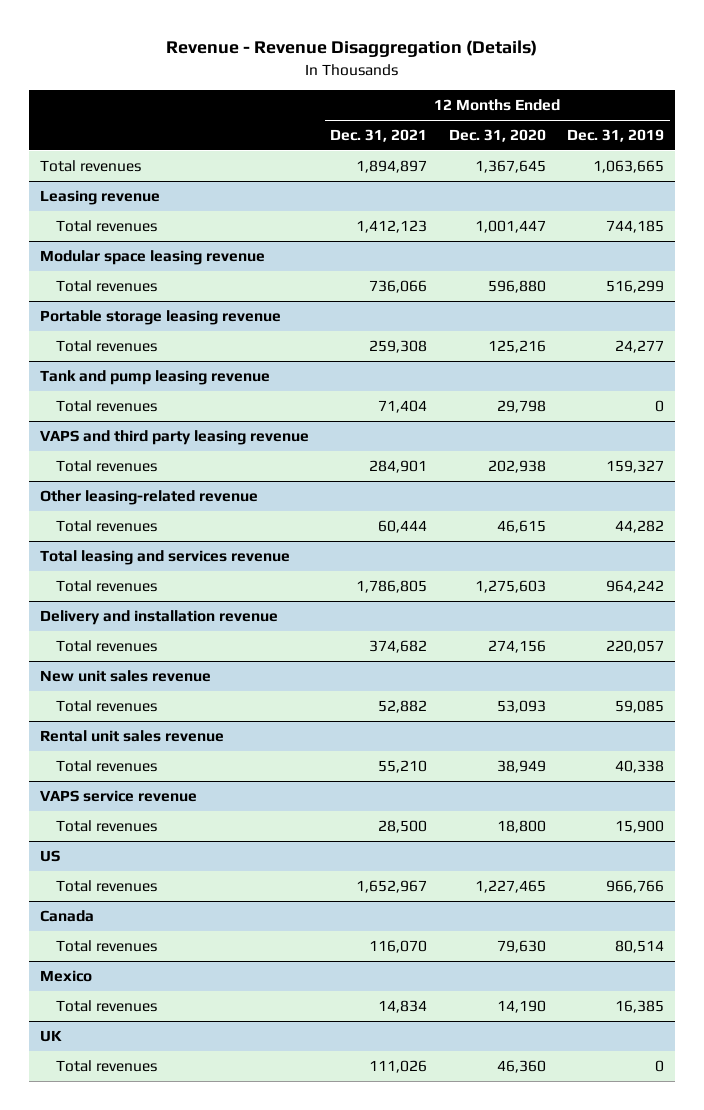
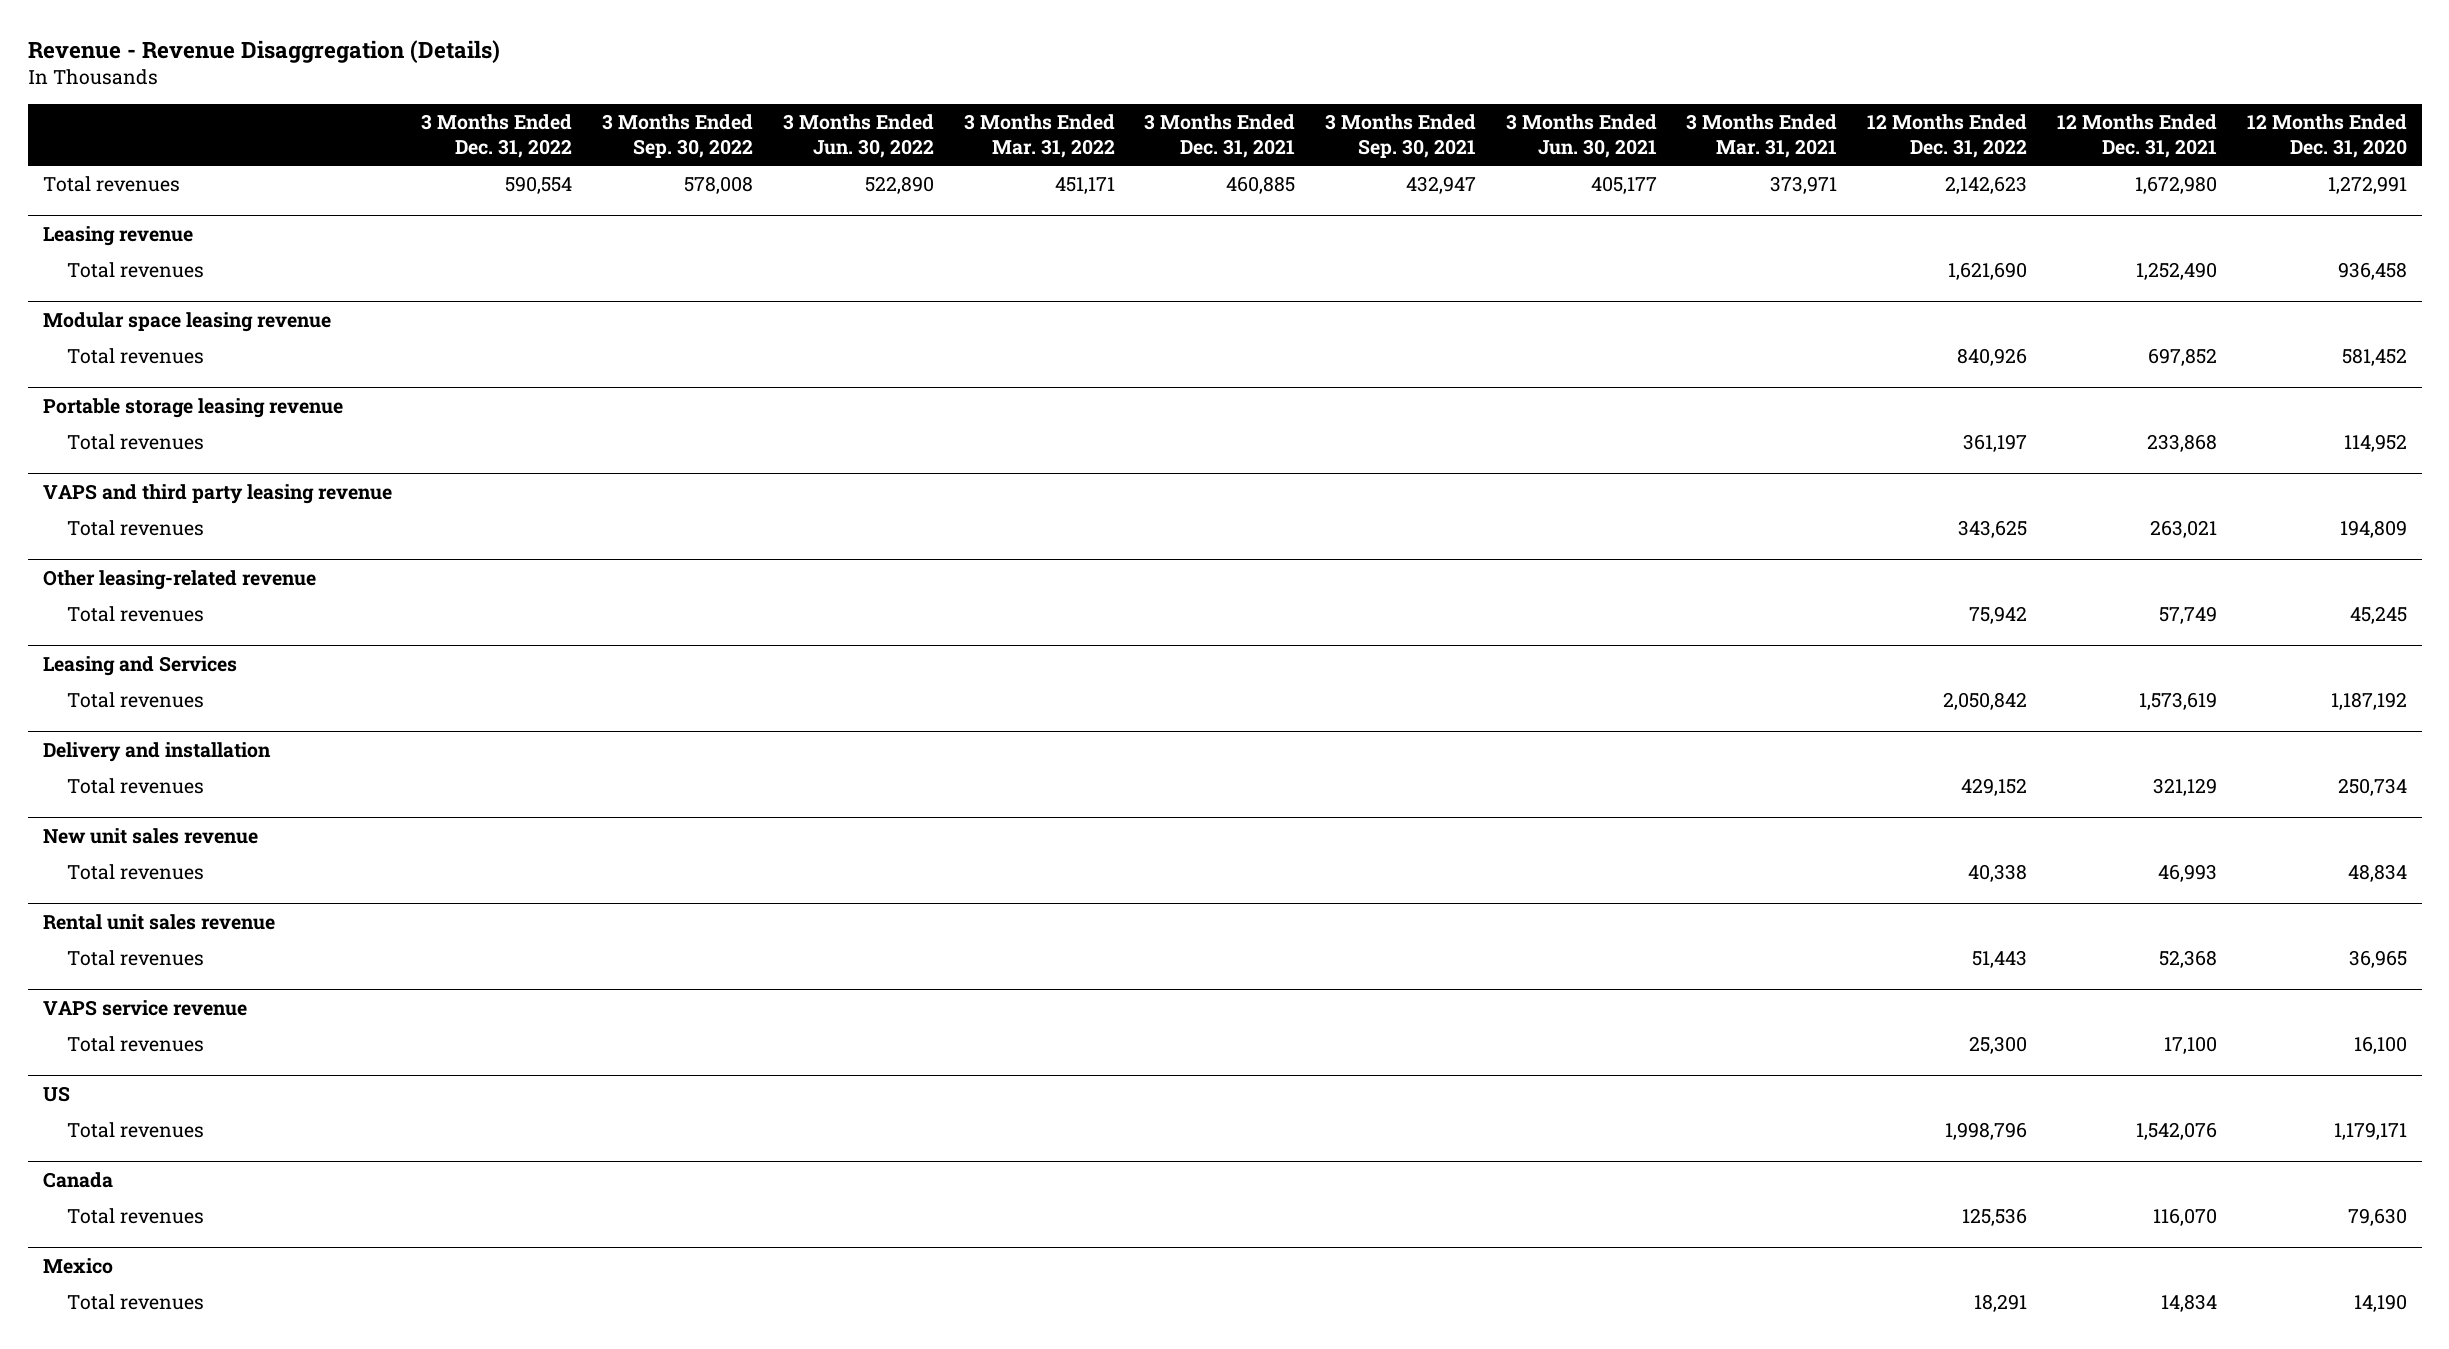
[567,129,665,143] Dec. 31, 2019 -> none
none -> [421,113,573,159] 3 Months Ended Dec. 31, 2022
none -> [602,113,754,159] 3 Months Ended Sep. 30, 2022
none -> [782,113,934,159] 3 Months Ended Jun. 30, 2022
none -> [963,113,1115,159] 3 Months Ended Mar. 31, 2022
none -> [1144,113,1296,159] 3 Months Ended Dec. 31, 2021
none -> [1325,113,1477,159] 3 Months Ended Sep. 30, 2021
none -> [1505,113,1657,159] 3 Months Ended Jun. 30, 2021
none -> [1686,113,1838,159] 3 Months Ended Mar. 31, 2021
none -> [1867,113,2028,159] 12 Months Ended Dec. 31, 2022
[356,160,428,174] 1,894,897 -> [2134,176,2217,195] 1,672,980
[474,160,546,174] 1,367,645 -> [2327,176,2407,195] 1,272,991
[356,220,428,234] 1,412,123 -> [2135,262,2217,281] 1,252,490
[474,220,546,234] 1,001,447 -> [2337,262,2407,281] 936,458
[369,280,428,294] 736,066 -> [2147,348,2217,367] 697,852
[487,280,546,294] 596,880 -> [2341,348,2407,367] 581,452
[39,370,270,386] Tank and pump leasing revenue -> none
[56,400,158,413] Total revenues -> none
[369,340,428,354] 259,308 -> [2146,434,2217,453] 233,868
[487,340,546,354] 125,216 -> [2343,434,2407,453] 114,952
[369,460,428,474] 284,901 -> [2149,520,2217,539] 263,021
[487,460,546,474] 202,938 -> [2339,520,2407,539] 194,809
[378,520,428,534] 60,444 -> [2158,606,2217,625] 57,749
[496,520,546,534] 46,615 -> [2349,606,2407,625] 45,245
[39,550,290,566] Total leasing and services revenue -> [42,655,237,676] Leasing and Services
[356,580,428,594] 1,786,805 -> [2138,692,2217,711] 1,573,619
[474,580,546,594] 1,275,603 -> [2330,692,2407,711] 1,187,192
[39,610,278,626] Delivery and installation revenue -> [42,741,271,762] Delivery and installation
[369,640,428,654] 374,682 -> [2152,778,2217,797] 321,129
[487,640,546,654] 274,156 -> [2337,778,2407,797] 250,734
[378,700,428,714] 52,882 -> [2157,864,2217,883] 46,993
[496,700,546,714] 53,093 -> [2347,864,2407,883] 48,834
[378,760,428,774] 55,210 -> [2158,950,2217,969] 52,368
[496,760,546,774] 38,949 -> [2348,950,2407,969] 36,965
[378,820,428,834] 28,500 -> [2163,1036,2217,1055] 17,100
[496,820,546,834] 18,800 -> [2353,1036,2407,1055] 16,100
[356,880,428,894] 1,652,967 -> [2135,1122,2217,1141] 1,542,076
[474,880,546,894] 1,227,465 -> [2333,1122,2407,1141] 1,179,171
[39,1030,62,1043] UK -> none
[56,1060,158,1073] Total revenues -> none

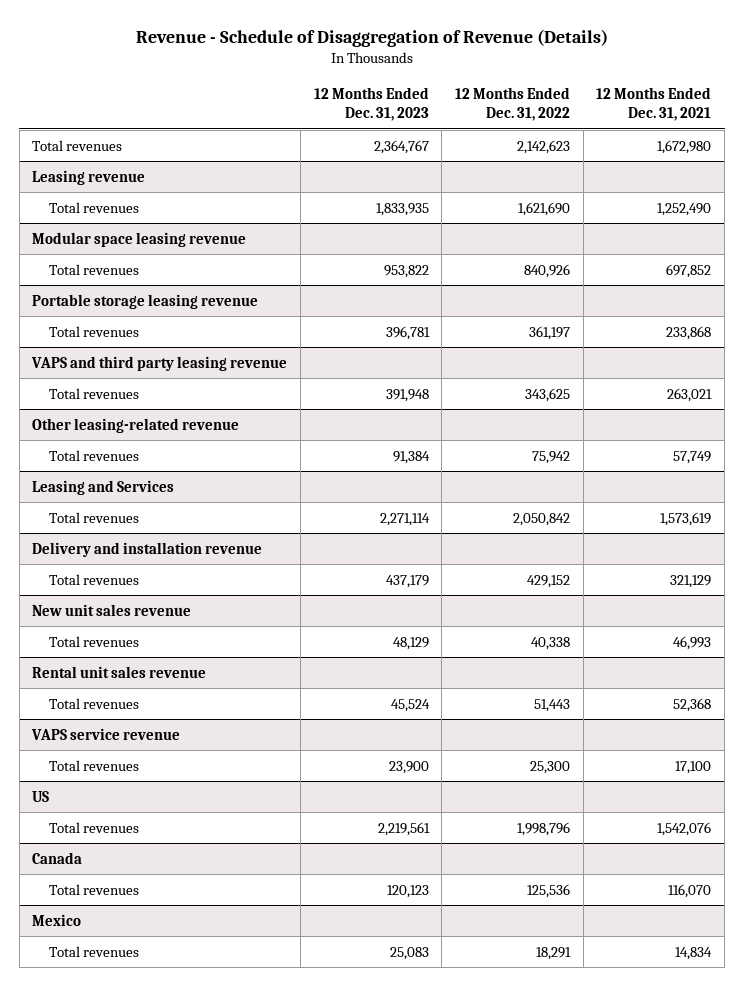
[27,40,500,64] Revenue - Revenue Disaggregation (Details) -> [135,28,608,47] Revenue - Schedule of Disaggregation of Revenue (Details)
[421,113,573,159] 3 Months Ended Dec. 31, 2022 -> none
[602,113,754,159] 3 Months Ended Sep. 30, 2022 -> none
[782,113,934,159] 3 Months Ended Jun. 30, 2022 -> none
[963,113,1115,159] 3 Months Ended Mar. 31, 2022 -> none
[1144,113,1296,159] 3 Months Ended Dec. 31, 2021 -> none
[1325,113,1477,159] 3 Months Ended Sep. 30, 2021 -> none
[1505,113,1657,159] 3 Months Ended Jun. 30, 2021 -> none
[1686,113,1838,159] 3 Months Ended Mar. 31, 2021 -> none
[2246,113,2407,159] 12 Months Ended Dec. 31, 2020 -> none
none -> [313,87,429,122] 12 Months Ended Dec. 31, 2023
[42,741,271,762] Delivery and installation -> [32,541,263,557] Delivery and installation revenue

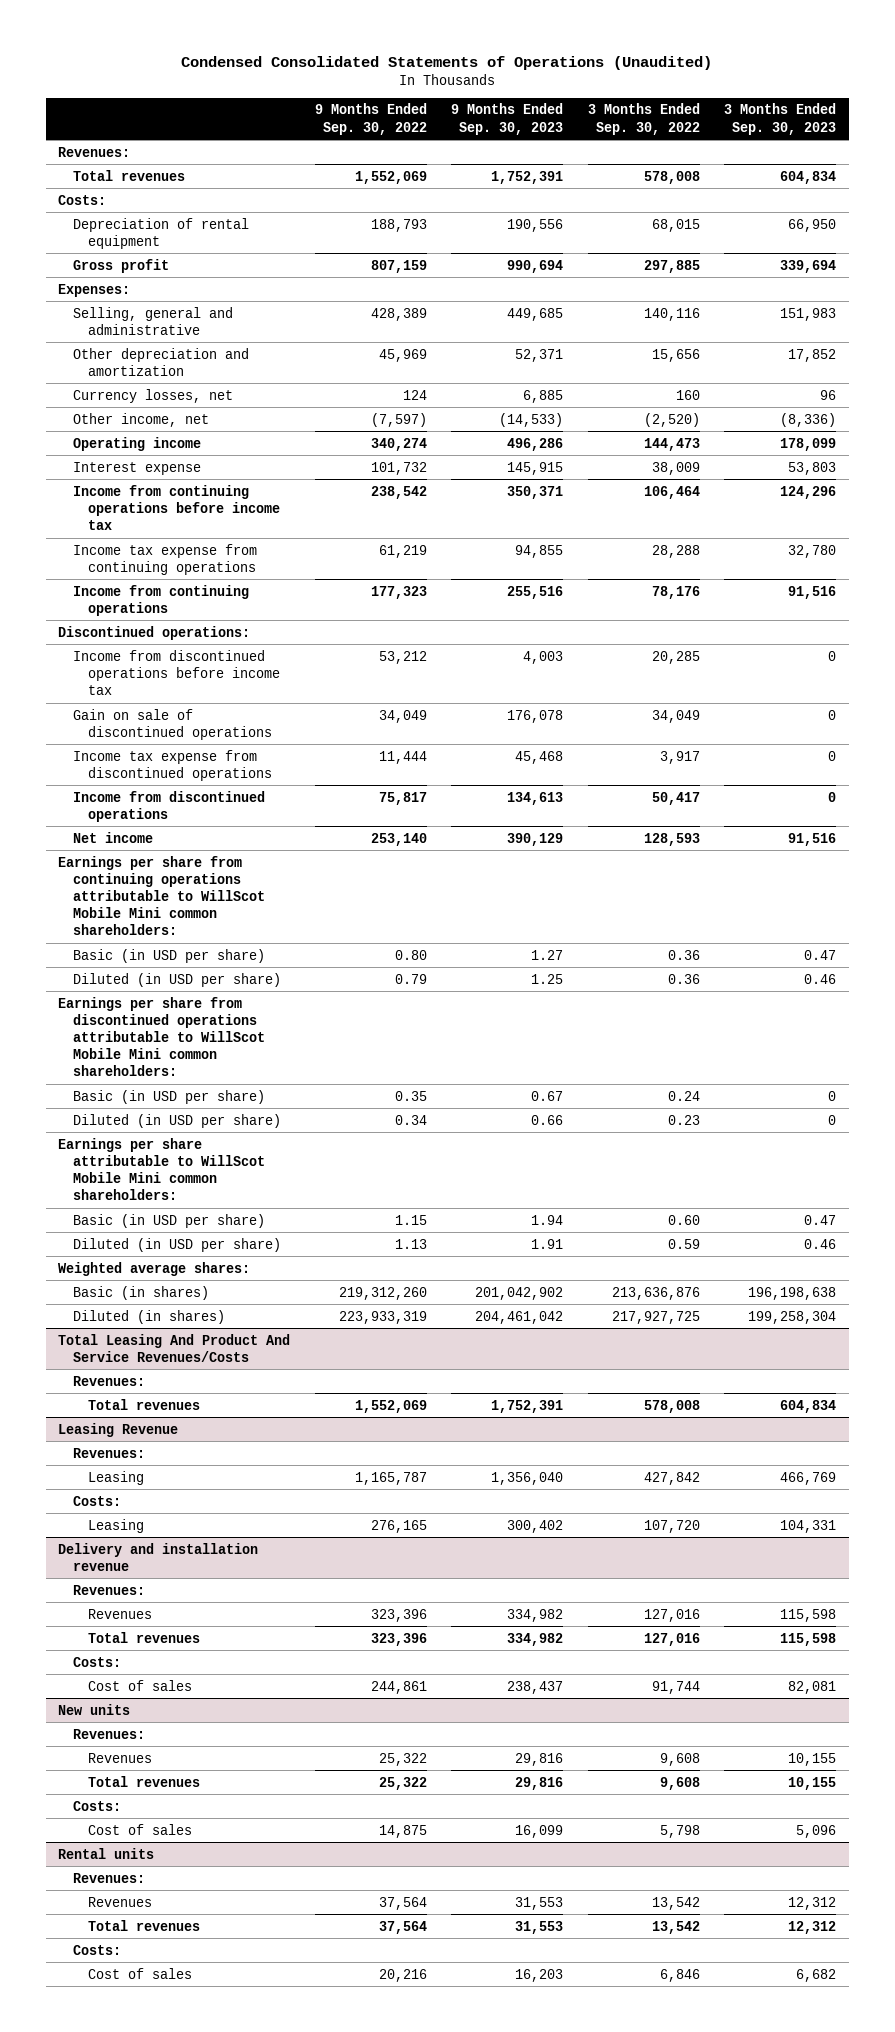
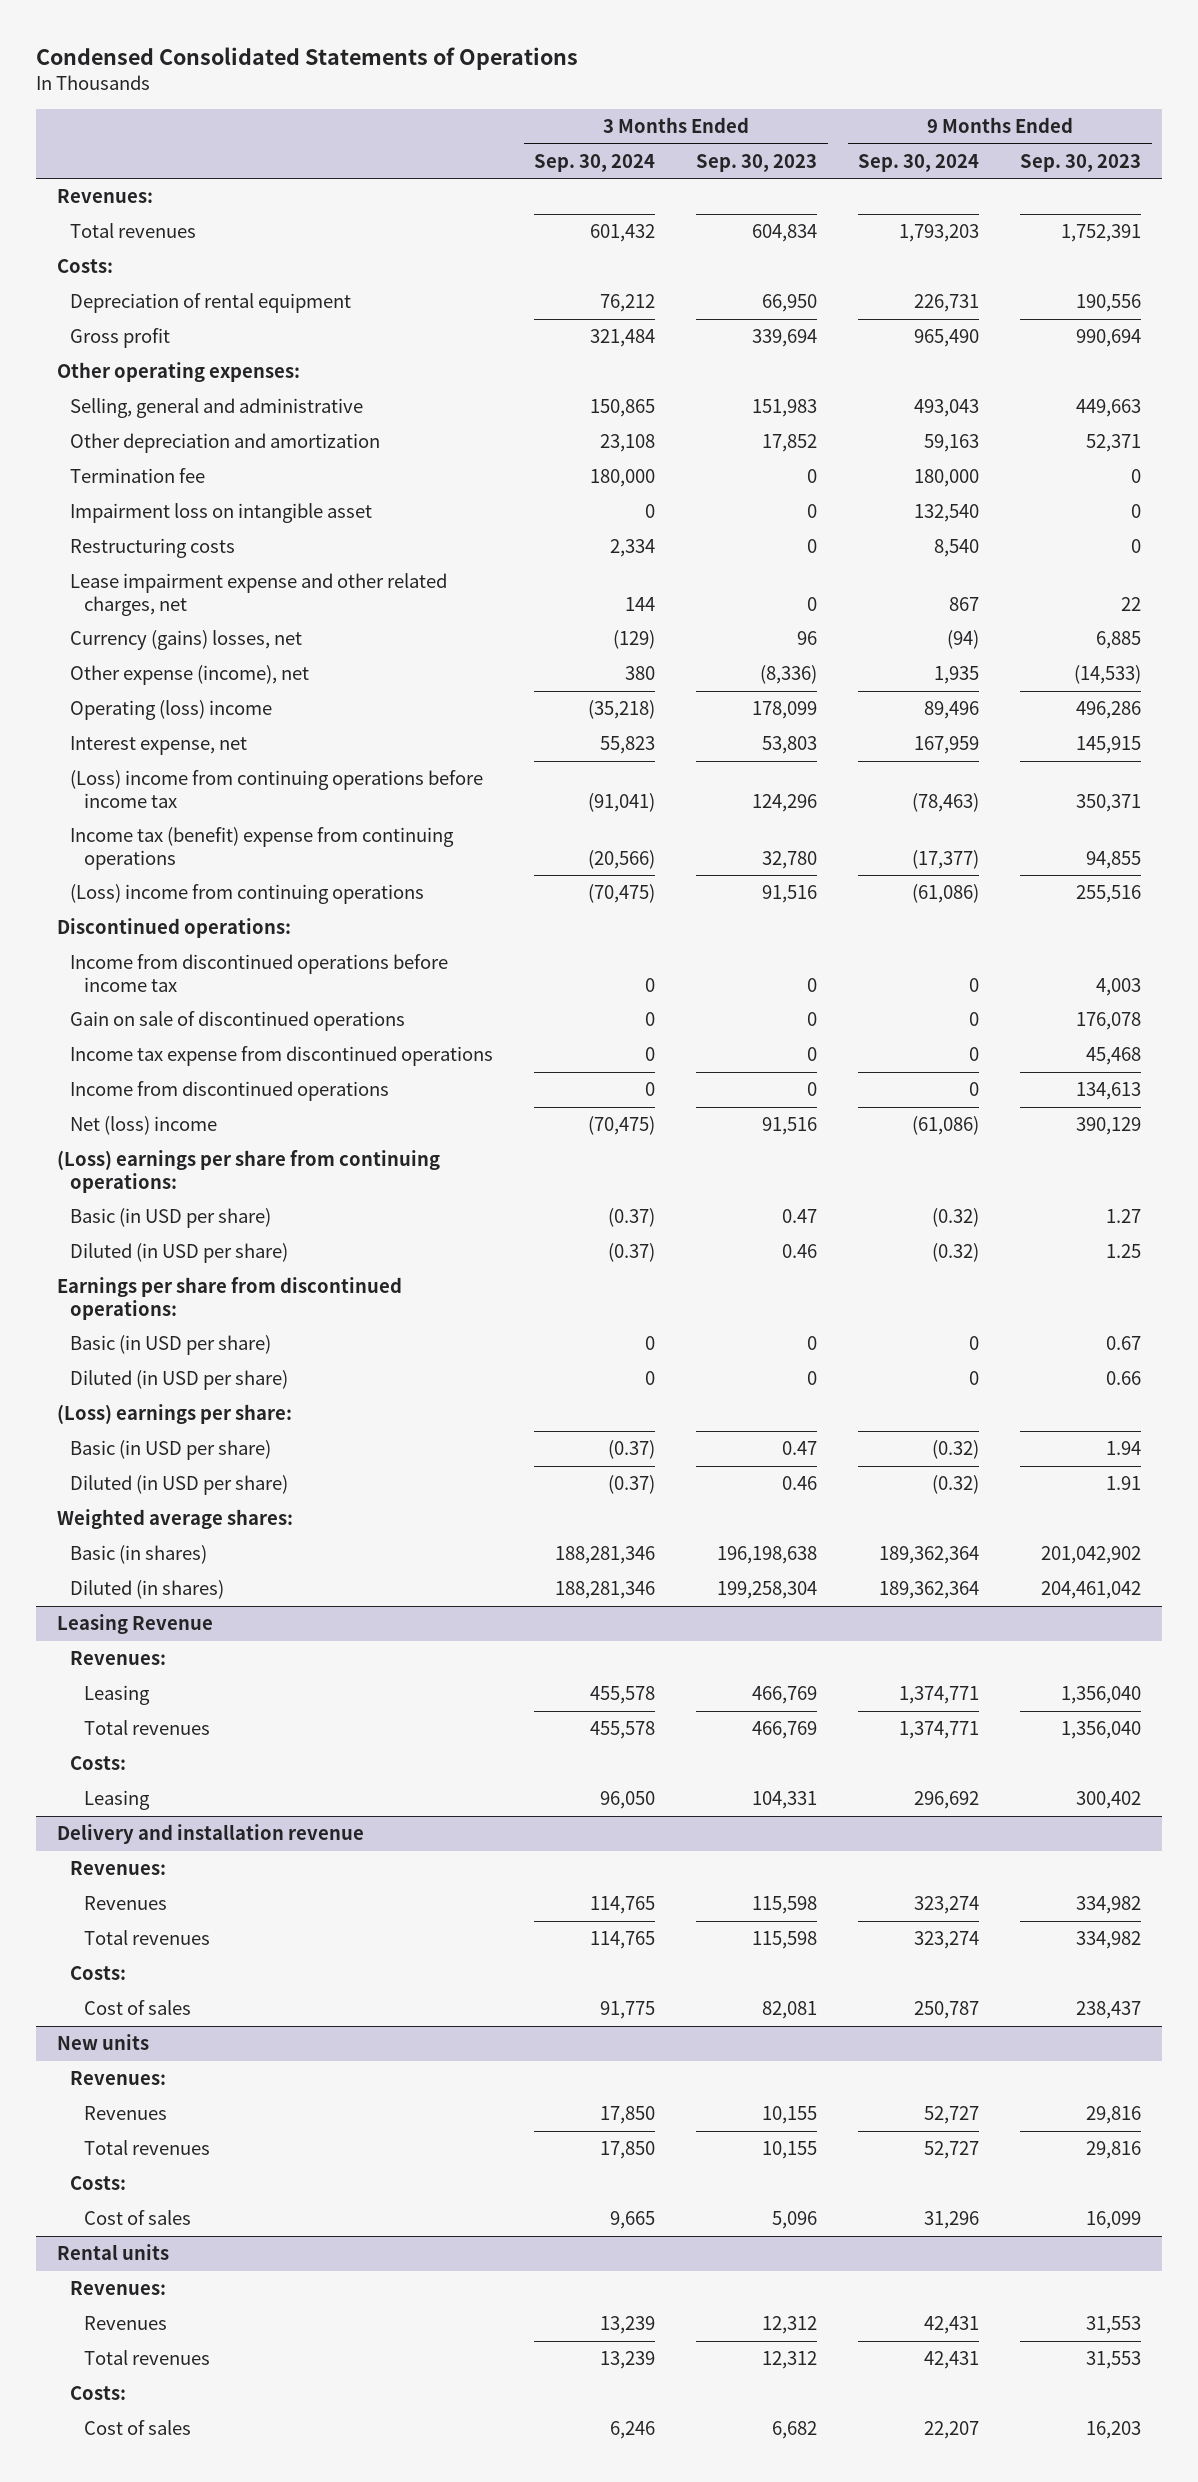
[181,55,713,70] Condensed Consolidated Statements of Operations (Unaudited) -> [36,46,579,70] Condensed Consolidated Statements of Operations
[314,103,427,135] 9 Months Ended Sep. 30, 2022 -> none
[587,103,700,135] 3 Months Ended Sep. 30, 2022 -> none
none -> [534,153,656,172] Sep. 30, 2024
none -> [858,153,980,172] Sep. 30, 2024
[58,283,131,297] Expenses: -> [56,362,300,383] Other operating expenses:
[507,307,564,321] 449,685 -> [1076,399,1142,418] 449,663
none -> [70,468,206,484] Termination fee
none -> [70,503,373,524] Impairment loss on intangible asset
none -> [70,538,236,559] Restructuring costs
none -> [70,573,448,616] Lease impairment expense and other related charges, net
[72,388,233,403] Currency losses, net -> [70,630,303,651] Currency (gains) losses, net
[72,412,209,427] Other income, net -> [70,665,310,686] Other expense (income), net
[72,436,201,451] Operating income -> [70,700,273,721] Operating (loss) income
[72,461,201,475] Interest expense -> [70,736,248,756] Interest expense, net
[72,484,280,530] Income from continuing operations before income tax -> [70,770,484,808] (Loss) income from continuing operations before income tax
[72,543,257,575] Income tax expense from continuing operations -> [70,827,455,870] Income tax (benefit) expense from continuing operations
[72,584,249,616] Income from continuing operations -> [70,884,425,905] (Loss) income from continuing operations
[72,831,153,843] Net income -> [70,1116,218,1136] Net (loss) income
[58,855,265,936] Earnings per share from continuing operations attributable to WillScot Mobile Mini common shareholders: -> [56,1150,440,1193] (Loss) earnings per share from continuing operations:
[58,996,265,1077] Earnings per share from discontinued operations attributable to WillScot Mobile Mini common shareholders: -> [56,1277,402,1320] Earnings per share from discontinued operations:
[58,1137,265,1201] Earnings per share attributable to WillScot Mobile Mini common shareholders: -> [56,1404,292,1425] (Loss) earnings per share:
[58,1333,291,1362] Total Leasing And Product And Service Revenues/Costs -> none
[72,1375,145,1386] Revenues: -> none
[87,1398,200,1410] Total revenues -> none
none -> [84,1720,211,1736] Total revenues

